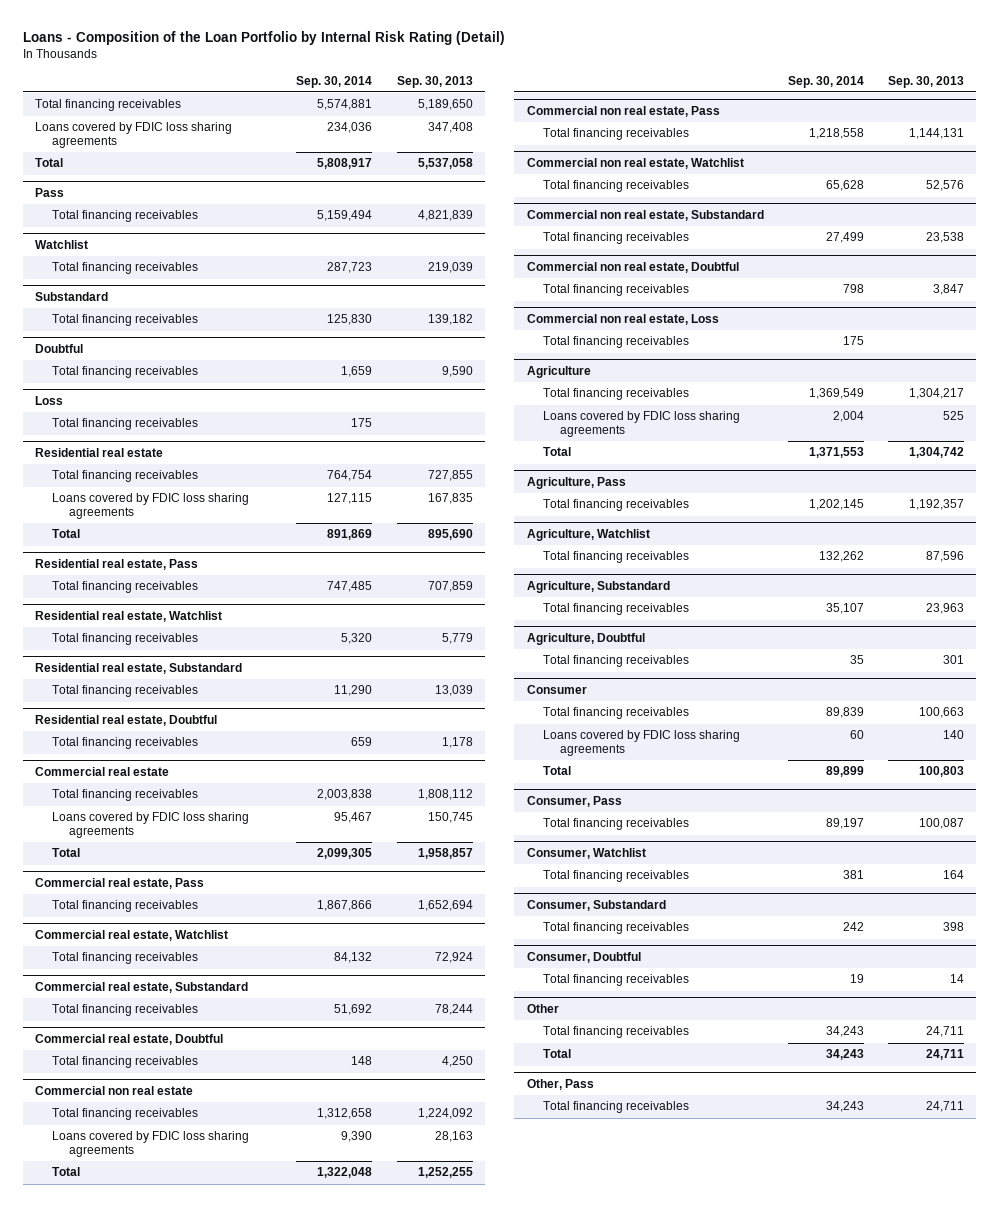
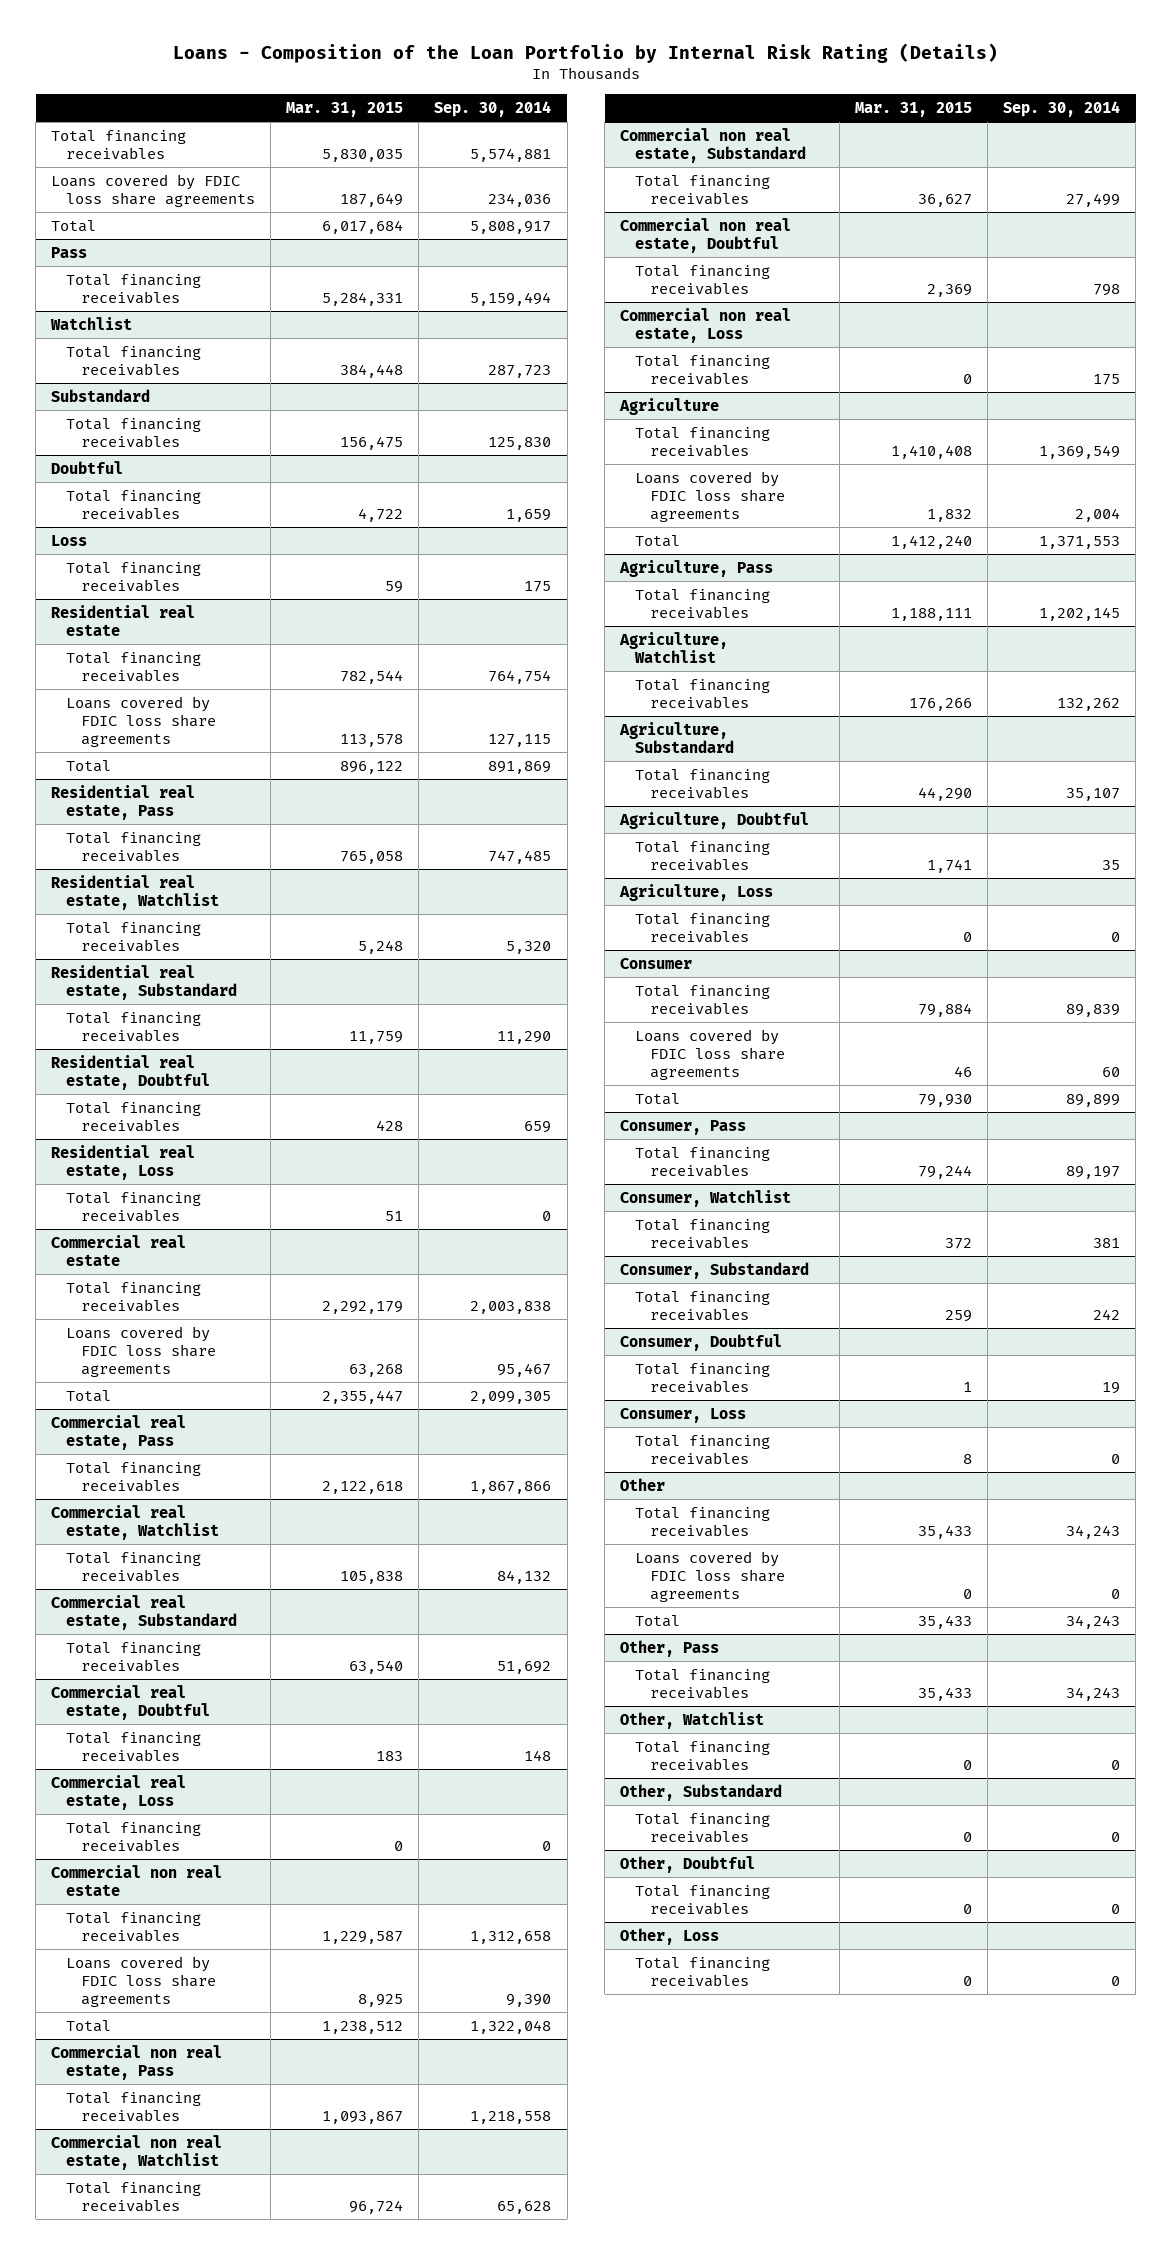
[23,30,506,45] Loans - Composition of the Loan Portfolio by Internal Risk Rating (Detail) -> [172,43,998,64] Loans - Composition of the Loan Portfolio by Internal Risk Rating (Details)
[396,75,473,88] Sep. 30, 2013 -> none
none -> [286,102,404,118] Mar. 31, 2015
[35,122,233,149] Loans covered by FDIC loss sharing agreements -> [51,173,256,207] Loans covered by FDIC loss share agreements
[52,493,250,520] Loans covered by FDIC loss sharing agreements -> [66,695,216,748] Loans covered by FDIC loss share agreements
none -> [51,1144,196,1180] Residential real estate, Loss
none -> [66,1191,202,1222] Total financing receivables
[52,812,250,839] Loans covered by FDIC loss sharing agreements -> [66,1325,216,1378] Loans covered by FDIC loss share agreements
none -> [51,1774,187,1810] Commercial real estate, Loss
none -> [66,1821,202,1852] Total financing receivables
[52,1131,250,1158] Loans covered by FDIC loss sharing agreements -> [66,1955,216,2008] Loans covered by FDIC loss share agreements
[543,411,741,438] Loans covered by FDIC loss sharing agreements -> [634,470,785,523] Loans covered by FDIC loss share agreements
none -> [619,883,774,901] Agriculture, Loss
none -> [634,912,770,943] Total financing receivables
[543,730,741,757] Loans covered by FDIC loss sharing agreements -> [634,1028,785,1081] Loans covered by FDIC loss share agreements
none -> [620,1407,747,1423] Consumer, Loss
none -> [634,1434,770,1465] Total financing receivables
none -> [634,1550,785,1603] Loans covered by FDIC loss share agreements
none -> [620,1711,765,1729] Other, Watchlist
none -> [634,1740,770,1771] Total financing receivables
none -> [620,1783,783,1801] Other, Substandard
none -> [634,1812,770,1843] Total financing receivables
none -> [620,1855,756,1873] Other, Doubtful
none -> [634,1884,770,1915] Total financing receivables
none -> [620,1927,720,1945] Other, Loss
none -> [634,1956,770,1987] Total financing receivables

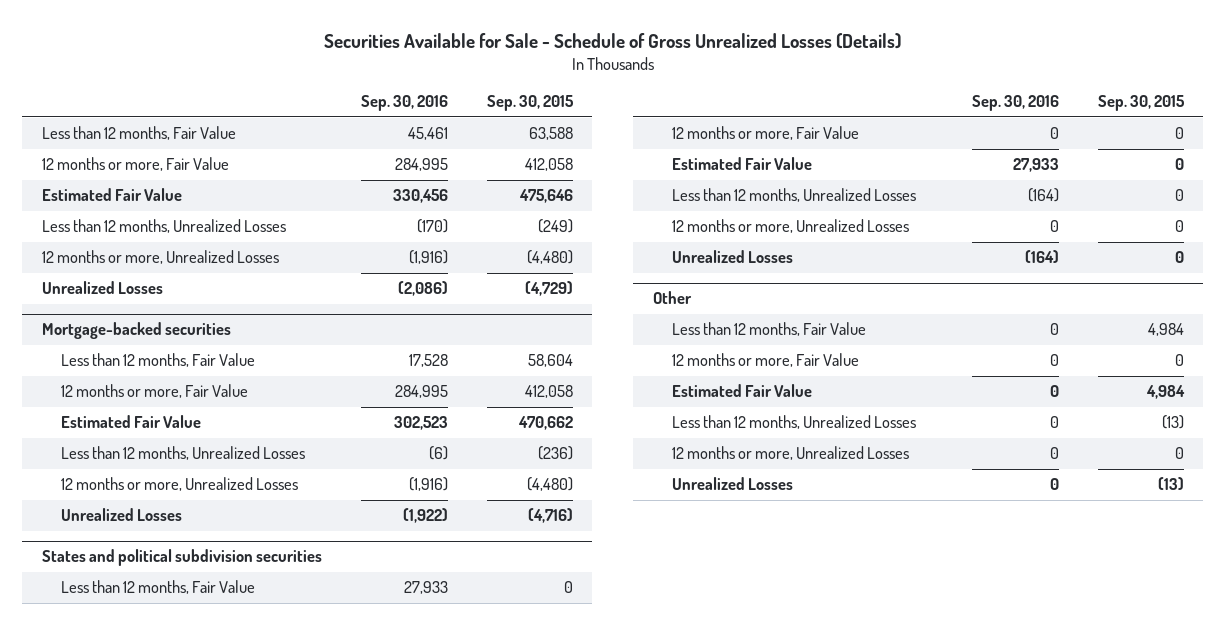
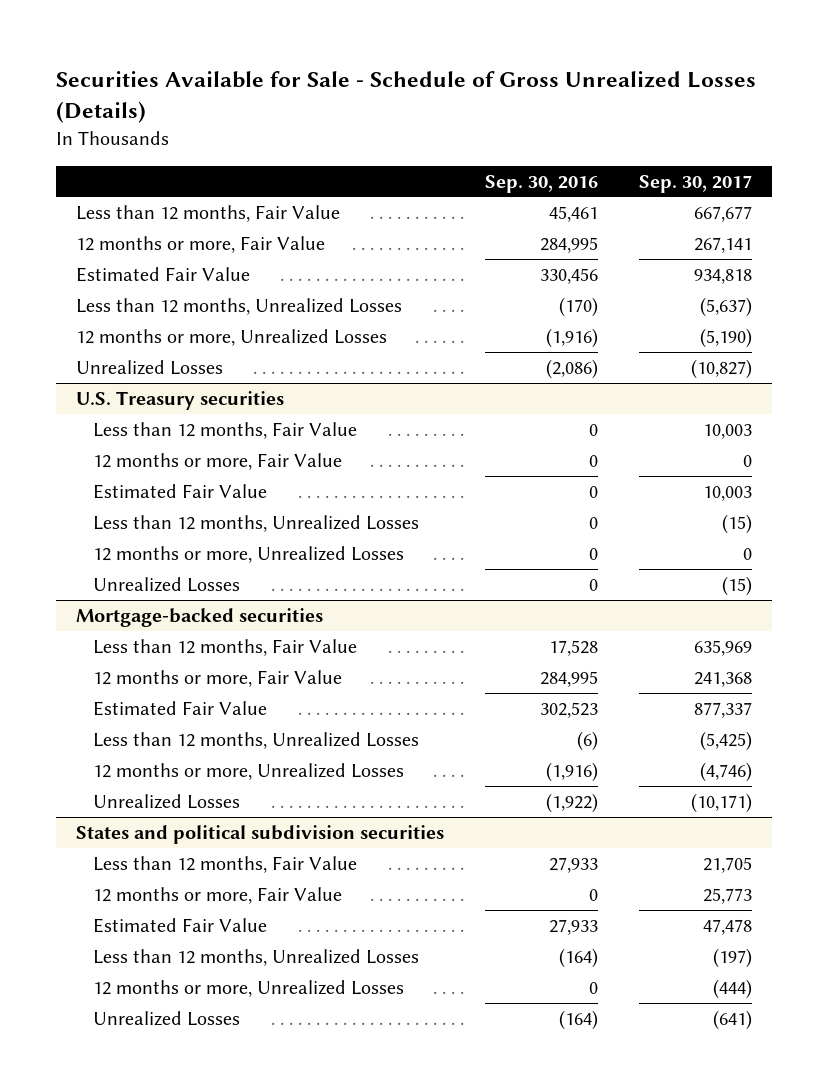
[486,95,574,112] Sep. 30, 2015 -> none
none -> [638,174,752,193] Sep. 30, 2017
none -> [76,390,285,410] U.S. Treasury securities
none -> [92,421,357,439] Less than 12 months, Fair Value
none -> [92,452,342,470] 12 months or more, Fair Value
none -> [92,483,267,499] Estimated Fair Value
none -> [92,514,419,532] Less than 12 months, Unrealized Losses
none -> [92,545,404,563] 12 months or more, Unrealized Losses
none -> [92,576,240,592] Unrealized Losses
[652,291,692,305] Other -> none
[671,322,866,337] Less than 12 months, Fair Value -> none
[671,353,859,368] 12 months or more, Fair Value -> none
[671,384,812,398] Estimated Fair Value -> none
[671,415,916,430] Less than 12 months, Unrealized Losses -> none
[671,446,909,461] 12 months or more, Unrealized Losses -> none
[671,477,793,491] Unrealized Losses -> none

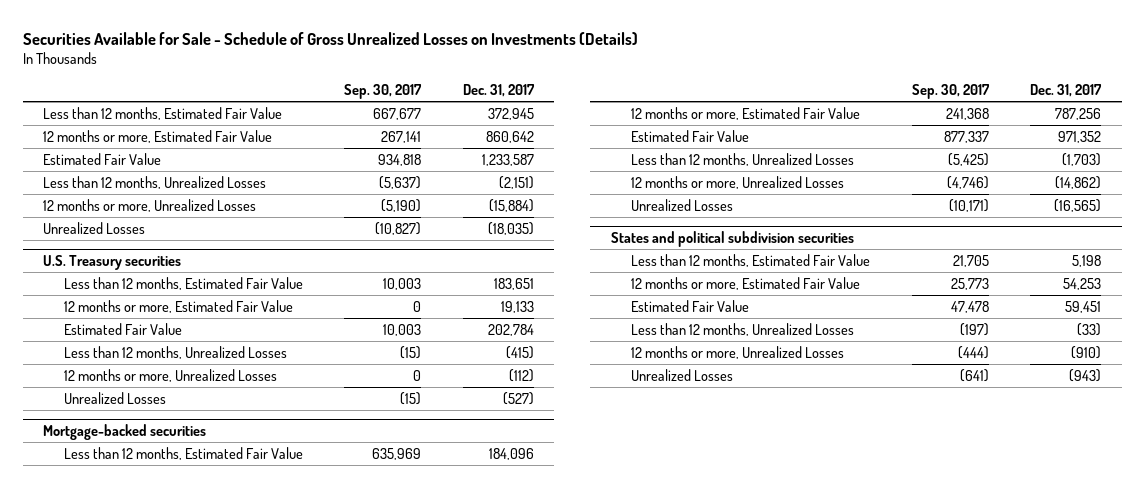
[55,70,756,124] Securities Available for Sale - Schedule of Gross Unrealized Losses (Details) -> [22,31,638,45] Securities Available for Sale - Schedule of Gross Unrealized Losses on Investments (Details)
[484,174,598,193] Sep. 30, 2016 -> none
none -> [462,84,535,98] Dec. 31, 2017
[76,204,341,222] Less than 12 months, Fair Value -> [43,106,283,120] Less than 12 months, Estimated Fair Value
[76,235,326,253] 12 months or more, Fair Value -> [43,129,273,143] 12 months or more, Estimated Fair Value
[92,421,357,439] Less than 12 months, Fair Value -> [63,276,303,290] Less than 12 months, Estimated Fair Value
[92,452,342,470] 12 months or more, Fair Value -> [63,299,293,313] 12 months or more, Estimated Fair Value
[92,638,357,656] Less than 12 months, Fair Value -> [63,446,303,460] Less than 12 months, Estimated Fair Value
[92,669,342,687] 12 months or more, Fair Value -> [631,106,861,120] 12 months or more, Estimated Fair Value
[92,855,357,873] Less than 12 months, Fair Value -> [631,253,871,267] Less than 12 months, Estimated Fair Value
[92,886,342,904] 12 months or more, Fair Value -> [631,276,861,290] 12 months or more, Estimated Fair Value

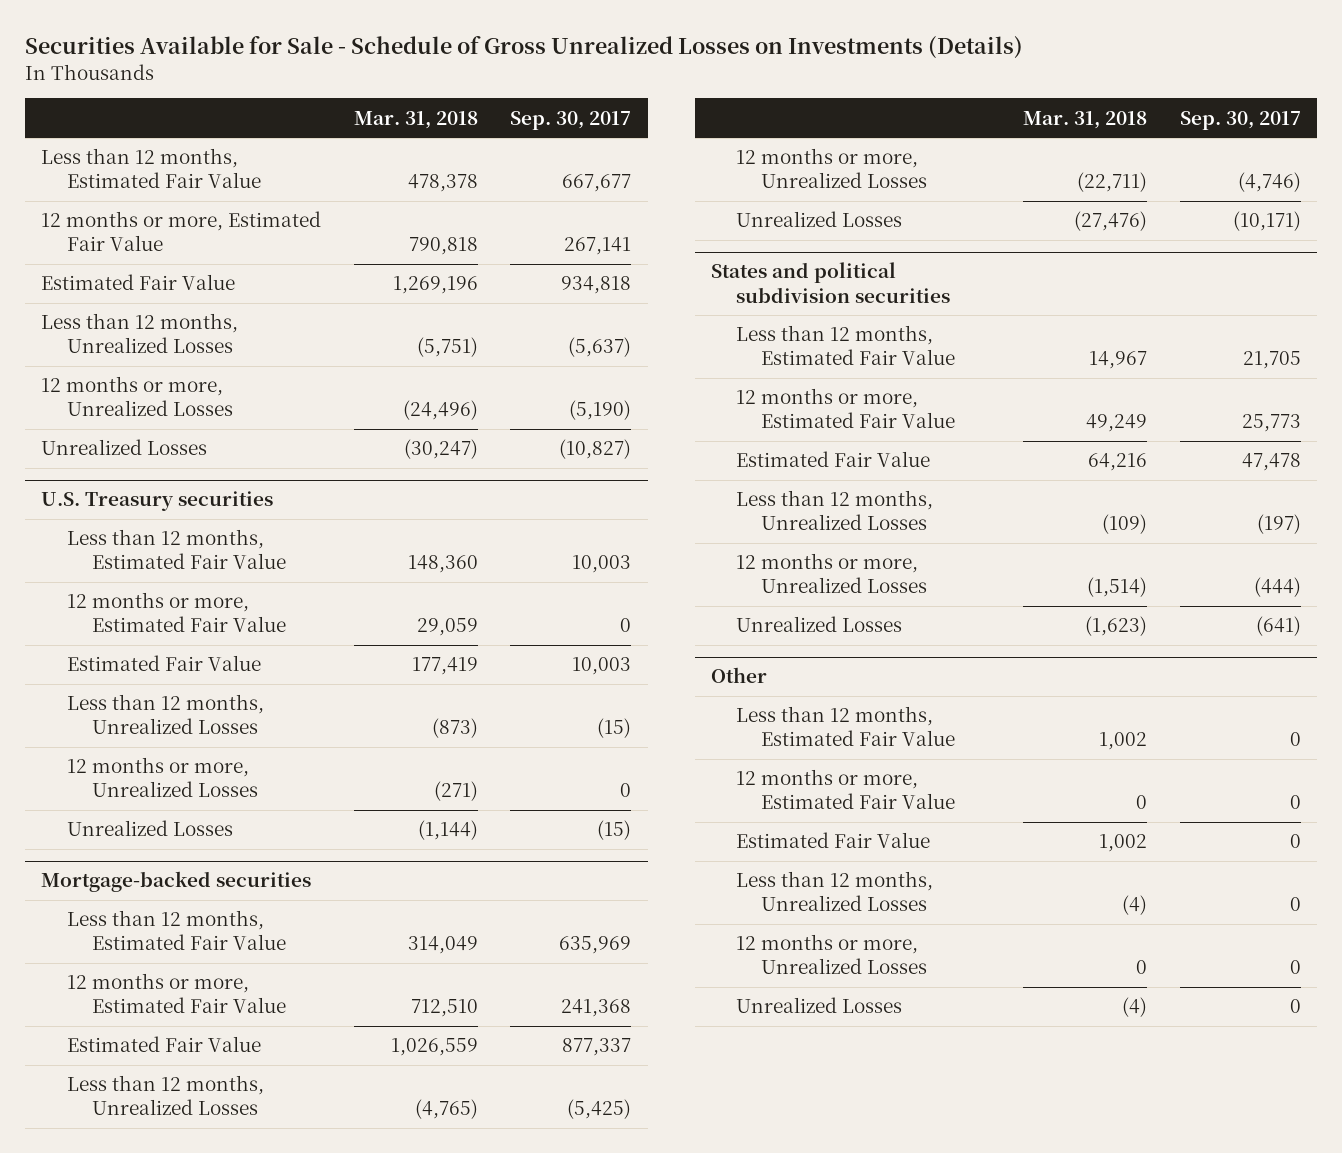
[462,84,535,98] Dec. 31, 2017 -> none
none -> [353,110,478,129] Mar. 31, 2018
none -> [710,667,767,684] Other
none -> [735,706,955,747] Less than 12 months, Estimated Fair Value
none -> [735,769,955,810] 12 months or more, Estimated Fair Value
none -> [735,832,930,849] Estimated Fair Value
none -> [735,871,933,912] Less than 12 months, Unrealized Losses
none -> [735,934,927,975] 12 months or more, Unrealized Losses
none -> [735,997,902,1014] Unrealized Losses

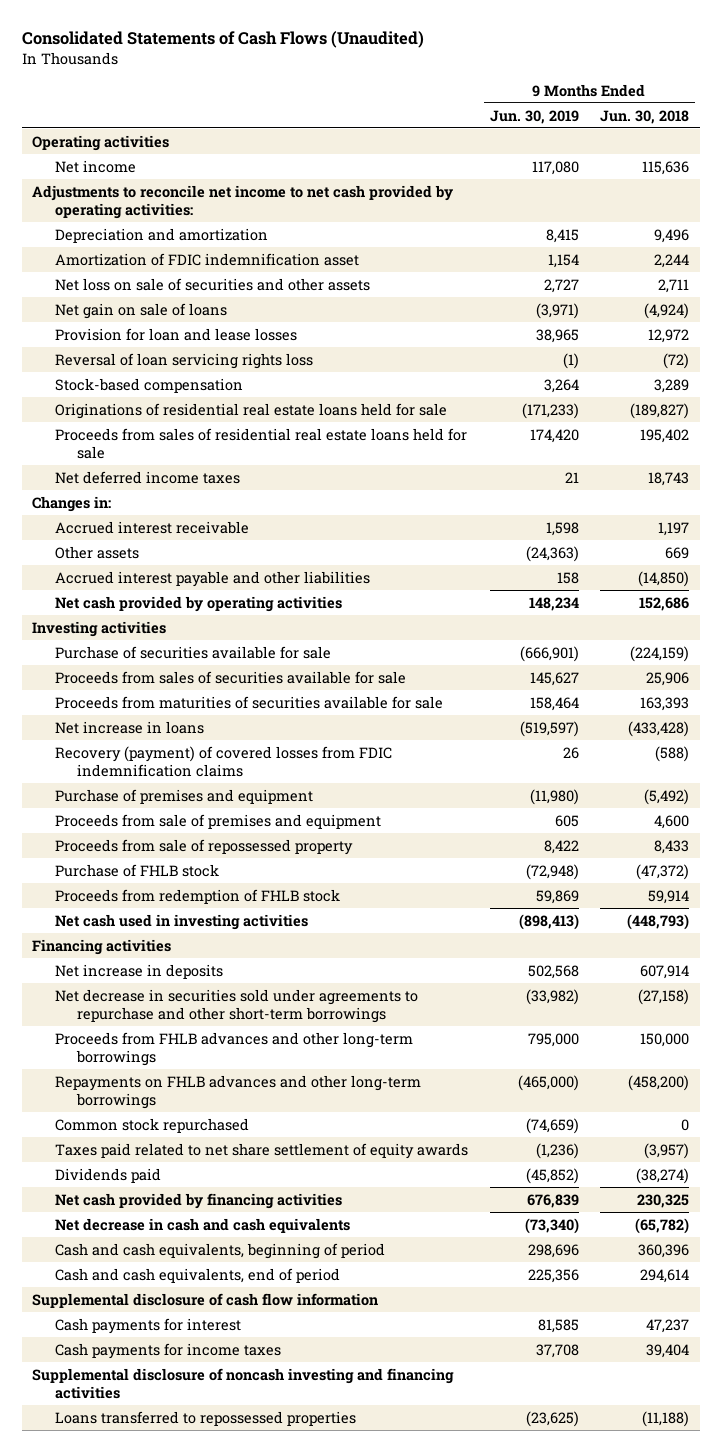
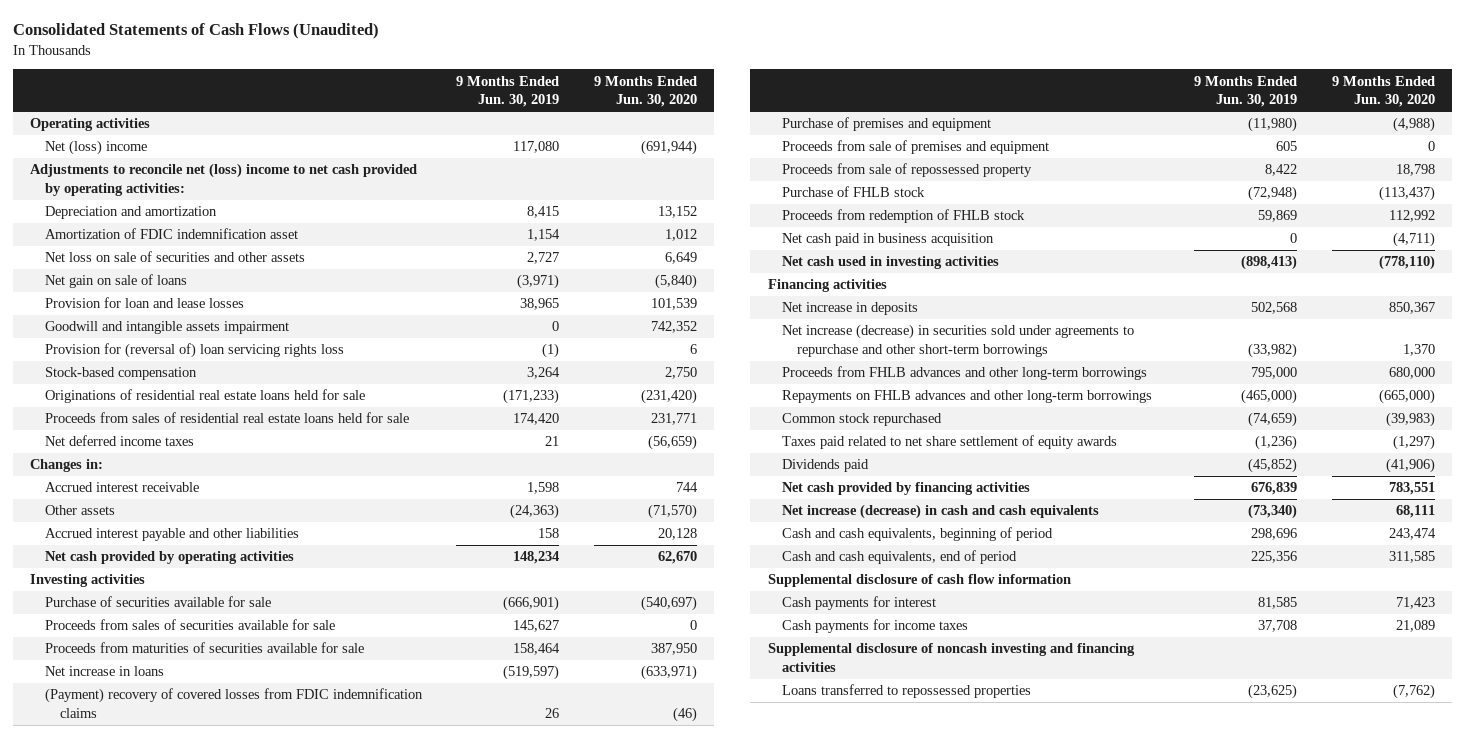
[600,109,690,124] Jun. 30, 2018 -> none
none -> [594,75,698,108] 9 Months Ended Jun. 30, 2020
[54,159,136,173] Net income -> [44,140,147,156] Net (loss) income
[32,184,454,220] Adjustments to reconcile net income to net cash provided by operating activities: -> [30,163,418,196] Adjustments to reconcile net (loss) income to net cash provided by operating activities:
none -> [44,321,289,335] Goodwill and intangible assets impairment
[54,352,313,369] Reversal of loan servicing rights loss -> [44,343,344,359] Provision for (reversal of) loan servicing rights loss
[54,745,392,778] Recovery (payment) of covered losses from FDIC indemnification claims -> [44,688,423,718] (Payment) recovery of covered losses from FDIC indemnification claims
none -> [782,233,995,247] Net cash paid in business acquisition
[54,988,418,1024] Net decrease in securities sold under agreements to repurchase and other short-term borrowings -> [782,324,1135,357] Net increase (decrease) in securities sold under agreements to repurchase and other short-term borrowings
[54,1217,350,1233] Net decrease in cash and cash equivalents -> [782,504,1100,520] Net increase (decrease) in cash and cash equivalents

